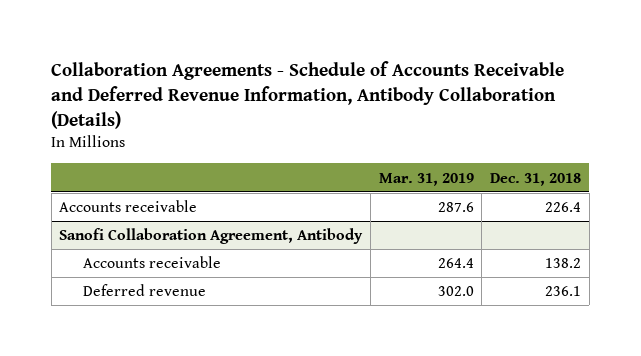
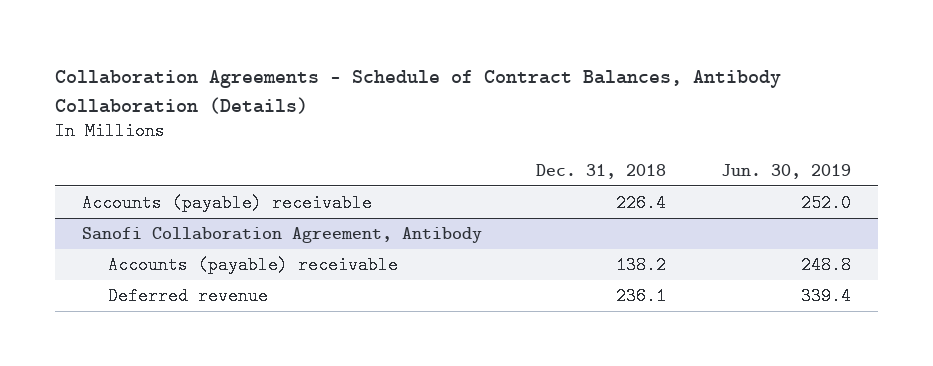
[51,61,565,129] Collaboration Agreements - Schedule of Accounts Receivable and Deferred Revenue Information, Antibody Collaboration (Details) -> [54,70,781,114] Collaboration Agreements - Schedule of Contract Balances, Antibody Collaboration (Details)
[378,172,474,186] Mar. 31, 2019 -> none
none -> [720,163,851,179] Jun. 30, 2019
[59,200,198,213] Accounts receivable -> [81,194,372,213] Accounts (payable) receivable
[83,256,222,269] Accounts receivable -> [108,256,399,275] Accounts (payable) receivable

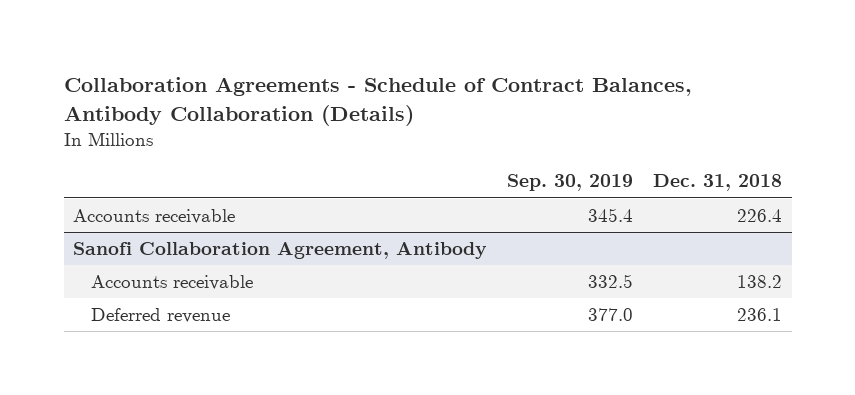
[720,163,851,179] Jun. 30, 2019 -> none
none -> [507,174,634,192] Sep. 30, 2019
[81,194,372,213] Accounts (payable) receivable -> [73,209,236,225] Accounts receivable
[108,256,399,275] Accounts (payable) receivable -> [90,275,253,291] Accounts receivable

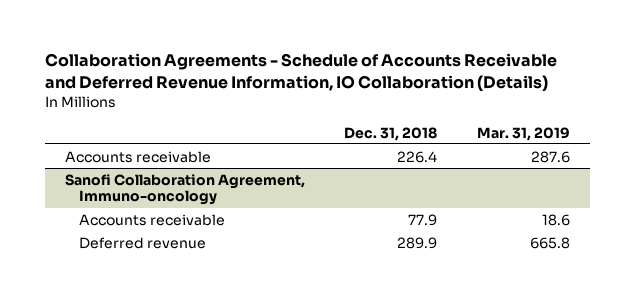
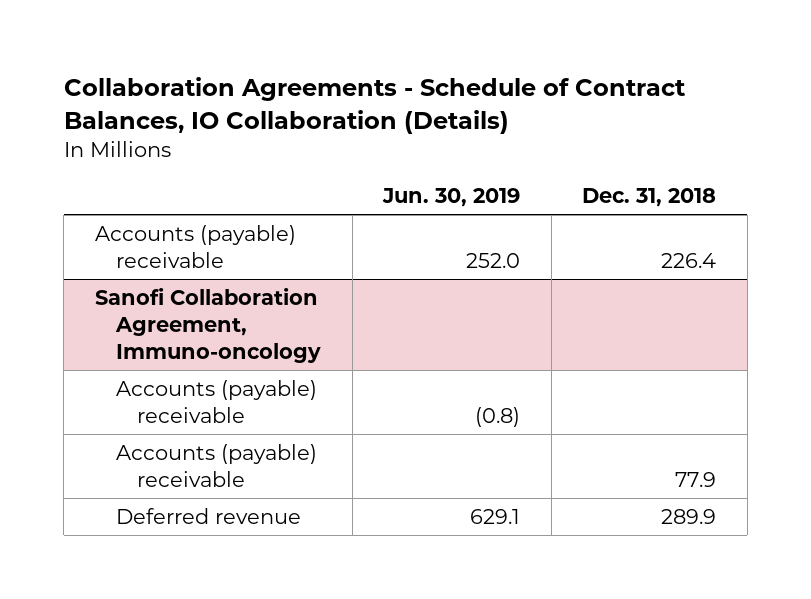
[44,53,557,92] Collaboration Agreements - Schedule of Accounts Receivable and Deferred Revenue Information, IO Collaboration (Details) -> [63,77,686,134] Collaboration Agreements - Schedule of Contract Balances, IO Collaboration (Details)
[476,126,570,141] Mar. 31, 2019 -> none
none -> [382,188,521,208] Jun. 30, 2019
[64,150,211,163] Accounts receivable -> [94,224,296,268] Accounts (payable) receivable
none -> [116,379,318,423] Accounts (payable) receivable
[79,213,226,226] Accounts receivable -> [116,443,318,487] Accounts (payable) receivable

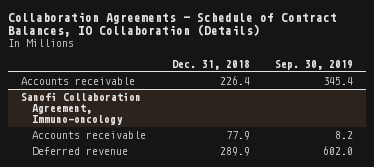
[382,188,521,208] Jun. 30, 2019 -> none
none -> [274,59,353,70] Sep. 30, 2019
[94,224,296,268] Accounts (payable) receivable -> [20,77,135,86] Accounts receivable
[116,379,318,423] Accounts (payable) receivable -> none
[116,443,318,487] Accounts (payable) receivable -> [32,131,147,140] Accounts receivable

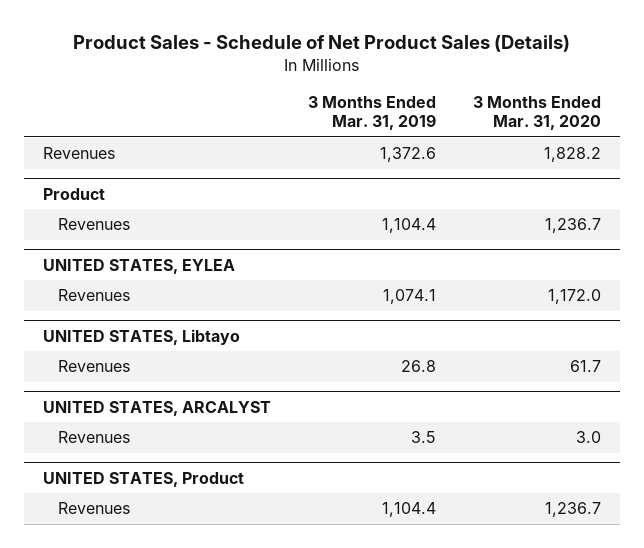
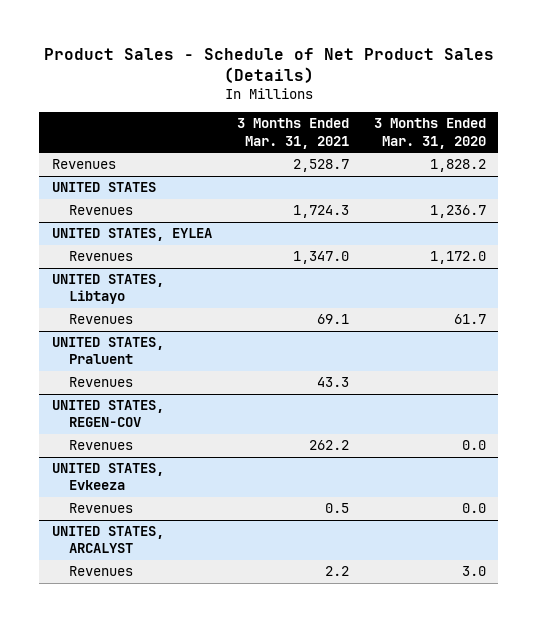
[308,96,437,131] 3 Months Ended Mar. 31, 2019 -> none
none -> [236,118,349,149] 3 Months Ended Mar. 31, 2021
[42,187,105,200] Product -> none
none -> [51,182,156,193] UNITED STATES
none -> [51,337,164,365] UNITED STATES, Praluent
none -> [68,377,133,388] Revenues
none -> [51,400,164,428] UNITED STATES, REGEN-COV
none -> [68,440,133,451] Revenues
none -> [51,463,164,491] UNITED STATES, Evkeeza
none -> [68,503,133,514] Revenues
[42,471,244,487] UNITED STATES, Product -> none
[58,502,131,515] Revenues -> none

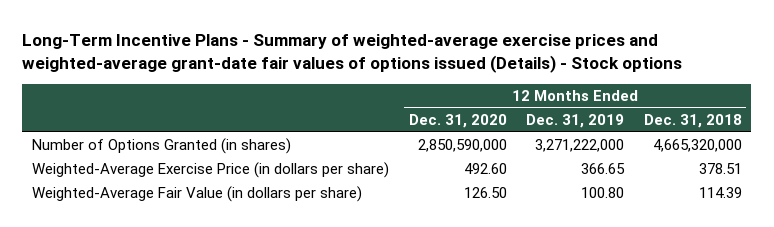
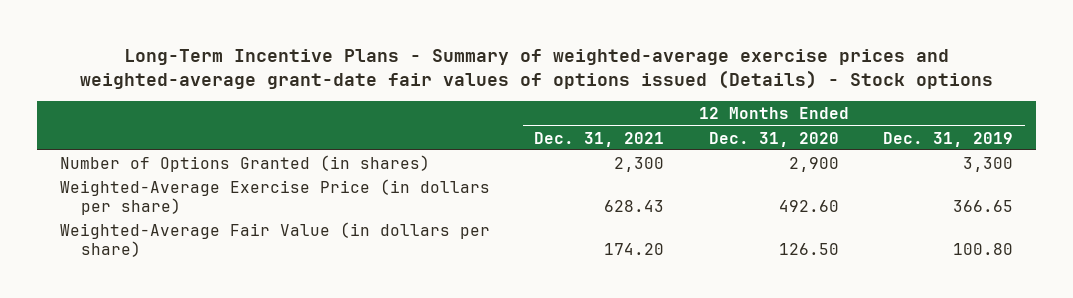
[643,114,742,129] Dec. 31, 2018 -> none
none -> [534,131,665,147] Dec. 31, 2021
[417,139,507,153] 2,850,590,000 -> [788,156,839,172] 2,900
[535,139,625,153] 3,271,222,000 -> [963,156,1014,172] 3,300

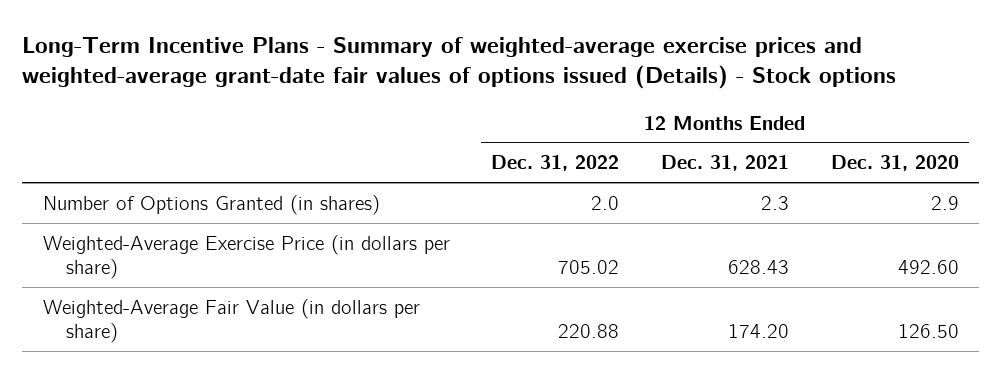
[883,131,1014,147] Dec. 31, 2019 -> none
none -> [491,155,620,172] Dec. 31, 2022
[614,156,665,172] 2,300 -> [760,195,789,210] 2.3
[788,156,839,172] 2,900 -> [930,195,959,210] 2.9

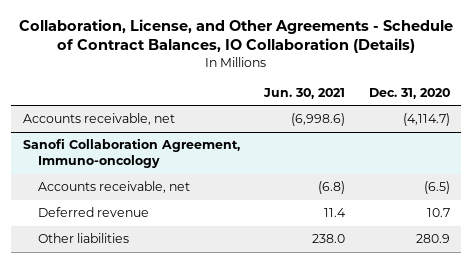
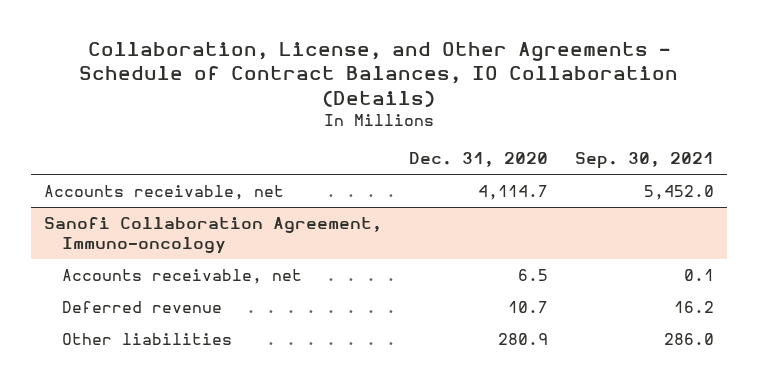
[262,87,345,99] Jun. 30, 2021 -> none
none -> [574,152,714,170] Sep. 30, 2021
[402,113,450,127] (4,114.7) -> [477,185,548,201] 4,114.7
[423,181,450,195] (6.5) -> [517,269,548,282] 6.5

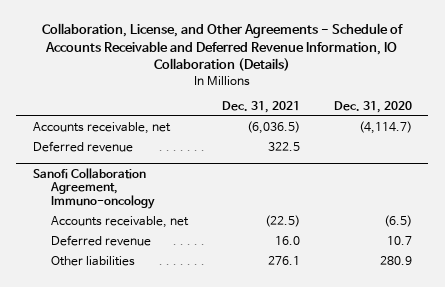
[78,41,678,107] Collaboration, License, and Other Agreements - Schedule of Contract Balances, IO Collaboration (Details) -> [42,23,404,72] Collaboration, License, and Other Agreements - Schedule of Accounts Receivable and Deferred Revenue Information, IO Collaboration (Details)
[574,152,714,170] Sep. 30, 2021 -> none
none -> [221,101,300,114] Dec. 31, 2021
[477,185,548,201] 4,114.7 -> [358,121,412,135] (4,114.7)
none -> [33,141,134,153] Deferred revenue
[517,269,548,282] 6.5 -> [383,215,412,228] (6.5)

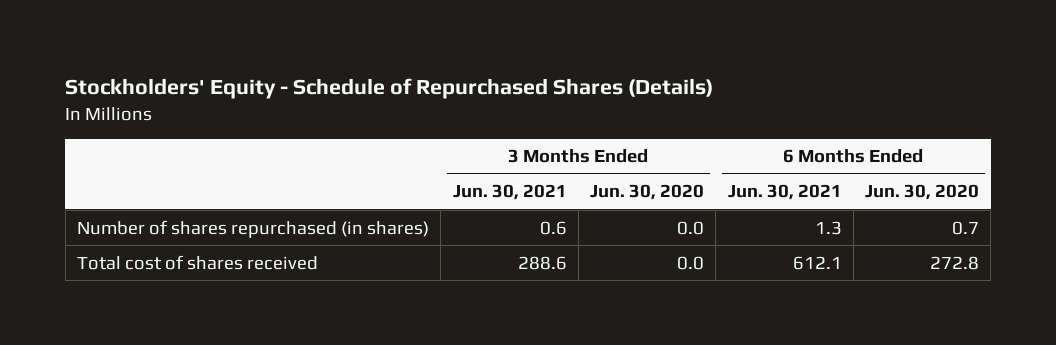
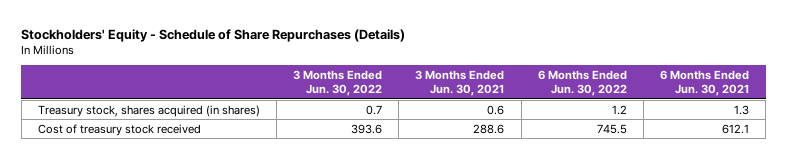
[65,78,714,100] Stockholders' Equity - Schedule of Repurchased Shares (Details) -> [21,28,406,42] Stockholders' Equity - Schedule of Share Repurchases (Details)
[590,184,705,201] Jun. 30, 2020 -> none
[865,184,980,201] Jun. 30, 2020 -> none
none -> [293,70,383,96] 3 Months Ended Jun. 30, 2022
none -> [537,70,627,96] 6 Months Ended Jun. 30, 2022
[77,219,430,238] Number of shares repurchased (in shares) -> [37,104,260,117] Treasury stock, shares acquired (in shares)
[77,254,319,270] Total cost of shares received -> [37,123,201,136] Cost of treasury stock received

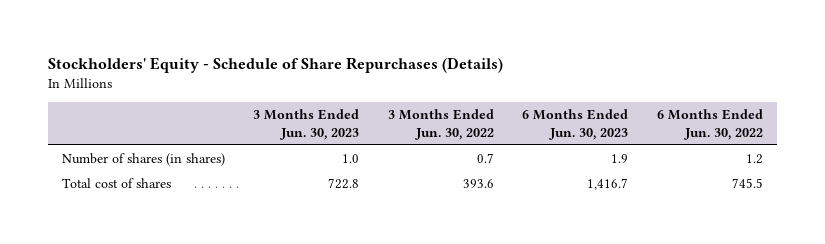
[415,70,505,96] 3 Months Ended Jun. 30, 2021 -> none
[659,70,749,96] 6 Months Ended Jun. 30, 2021 -> none
none -> [253,109,360,140] 3 Months Ended Jun. 30, 2023
none -> [522,109,629,140] 6 Months Ended Jun. 30, 2023
[37,104,260,117] Treasury stock, shares acquired (in shares) -> [61,153,225,167] Number of shares (in shares)
[37,123,201,136] Cost of treasury stock received -> [61,178,171,189] Total cost of shares

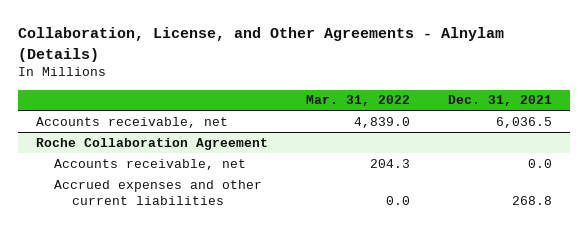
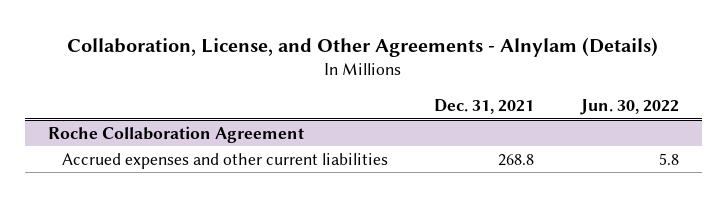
[305,95,410,107] Mar. 31, 2022 -> none
none -> [579,98,679,115] Jun. 30, 2022
[36,116,229,128] Accounts receivable, net -> none
[54,158,247,170] Accounts receivable, net -> none

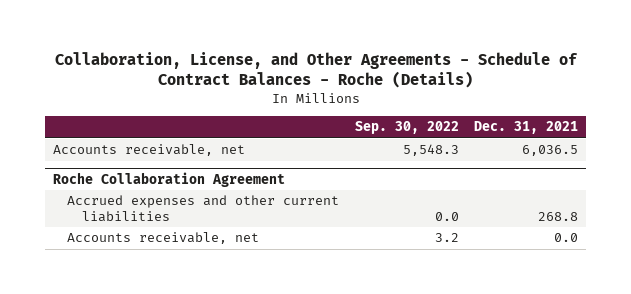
[67,36,659,57] Collaboration, License, and Other Agreements - Alnylam (Details) -> [54,52,578,89] Collaboration, License, and Other Agreements - Schedule of Contract Balances - Roche (Details)
[579,98,679,115] Jun. 30, 2022 -> none
none -> [354,121,459,135] Sep. 30, 2022
none -> [52,144,245,157] Accounts receivable, net
none -> [67,232,260,245] Accounts receivable, net

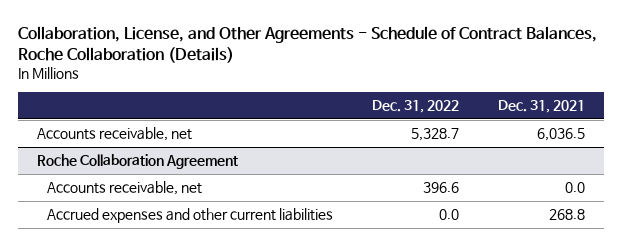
[54,52,578,89] Collaboration, License, and Other Agreements - Schedule of Contract Balances - Roche (Details) -> [17,25,597,63] Collaboration, License, and Other Agreements - Schedule of Contract Balances, Roche Collaboration (Details)
[354,121,459,135] Sep. 30, 2022 -> none
none -> [372,100,460,114] Dec. 31, 2022
[67,195,340,222] Accrued expenses and other current liabilities -> [47,208,334,224] Accrued expenses and other current liabilities

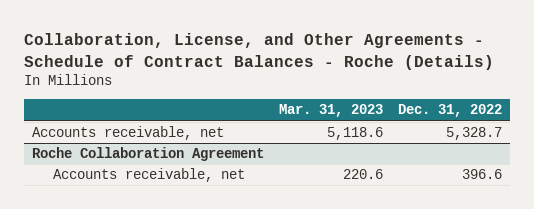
[17,25,597,63] Collaboration, License, and Other Agreements - Schedule of Contract Balances, Roche Collaboration (Details) -> [24,33,495,70] Collaboration, License, and Other Agreements - Schedule of Contract Balances - Roche (Details)
[497,100,585,114] Dec. 31, 2021 -> none
none -> [279,104,384,118] Mar. 31, 2023
[47,208,334,224] Accrued expenses and other current liabilities -> none

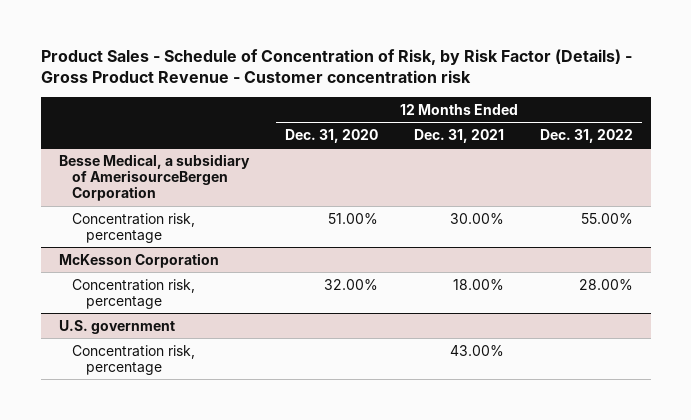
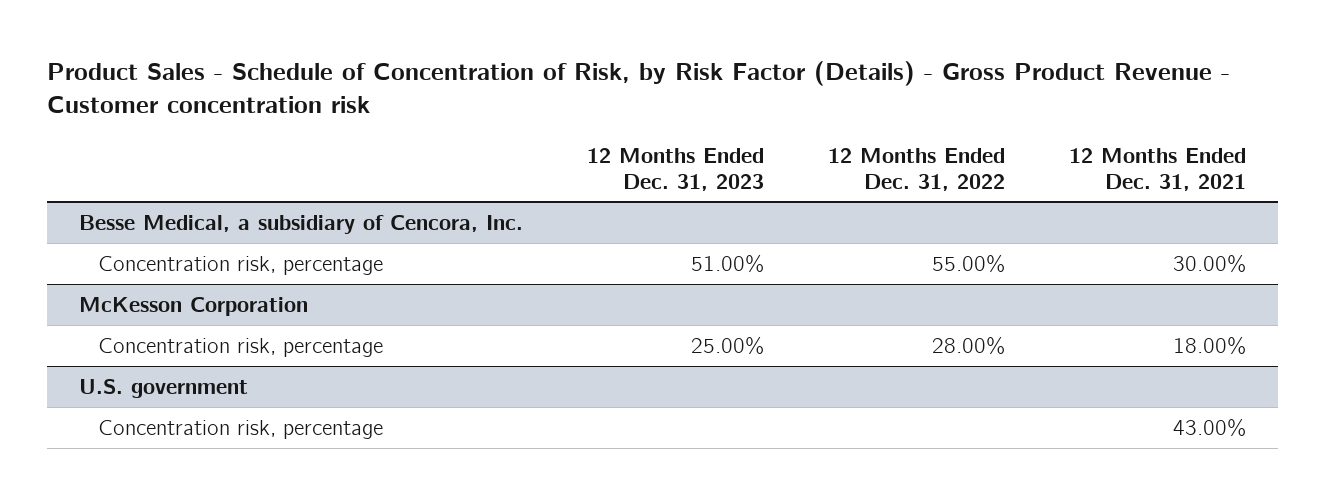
[284,128,378,143] Dec. 31, 2020 -> none
none -> [586,147,764,191] 12 Months Ended Dec. 31, 2023
[58,153,250,202] Besse Medical, a subsidiary of AmerisourceBergen Corporation -> [78,214,523,234] Besse Medical, a subsidiary of Cencora, Inc.

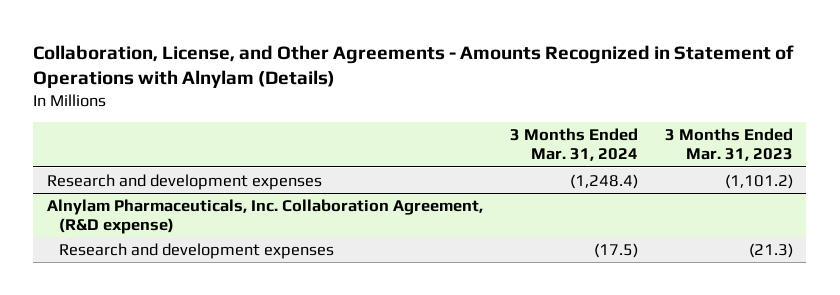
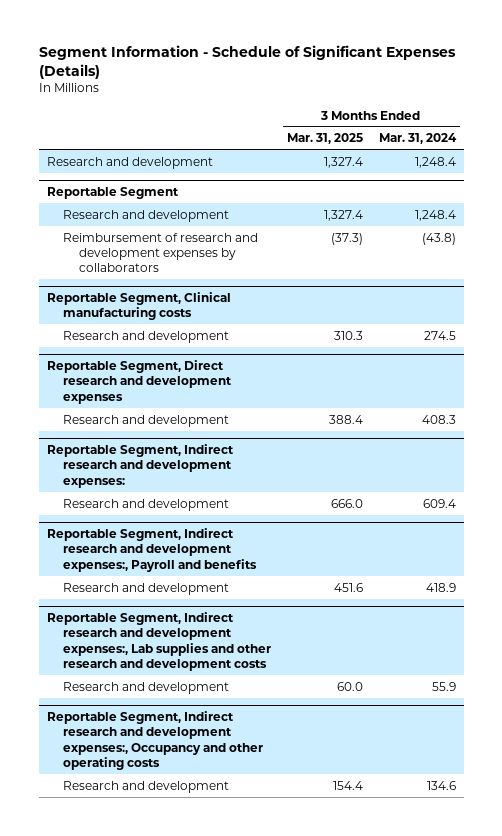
[33,44,795,89] Collaboration, License, and Other Agreements - Amounts Recognized in Statement of Operations with Alnylam (Details) -> [38,45,456,79] Segment Information - Schedule of Significant Expenses (Details)
[664,128,793,162] 3 Months Ended Mar. 31, 2023 -> none
none -> [286,133,363,145] Mar. 31, 2025
[46,198,483,234] Alnylam Pharmaceuticals, Inc. Collaboration Agreement, (R&D expense) -> none
[46,173,322,190] Research and development expenses -> [46,156,213,169] Research and development
[569,173,638,189] (1,248.4) -> [414,156,456,168] 1,248.4
none -> [46,187,179,200] Reportable Segment
[58,242,334,259] Research and development expenses -> [62,209,229,222] Research and development
[593,242,638,258] (17.5) -> [414,209,456,221] 1,248.4
none -> [62,232,258,272] Reimbursement of research and development expenses by collaborators
none -> [46,292,231,321] Reportable Segment, Clinical manufacturing costs
none -> [62,330,229,343] Research and development
none -> [46,360,232,404] Reportable Segment, Direct research and development expenses
none -> [62,414,229,427] Research and development
none -> [46,444,234,488] Reportable Segment, Indirect research and development expenses:
none -> [62,498,229,511] Research and development
none -> [46,528,257,572] Reportable Segment, Indirect research and development expenses:, Payroll and benefits
none -> [62,582,229,595] Research and development
none -> [46,612,271,671] Reportable Segment, Indirect research and development expenses:, Lab supplies and other research and development costs
none -> [62,681,229,694] Research and development
none -> [46,711,263,770] Reportable Segment, Indirect research and development expenses:, Occupancy and other operating costs
none -> [62,780,229,793] Research and development

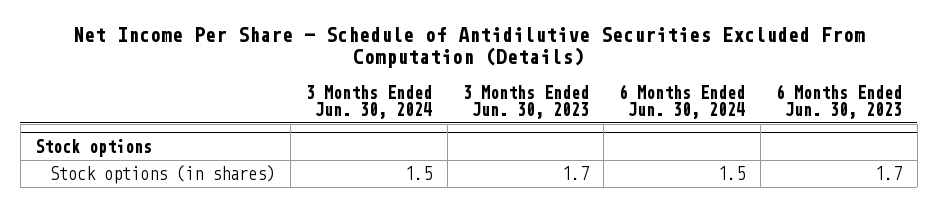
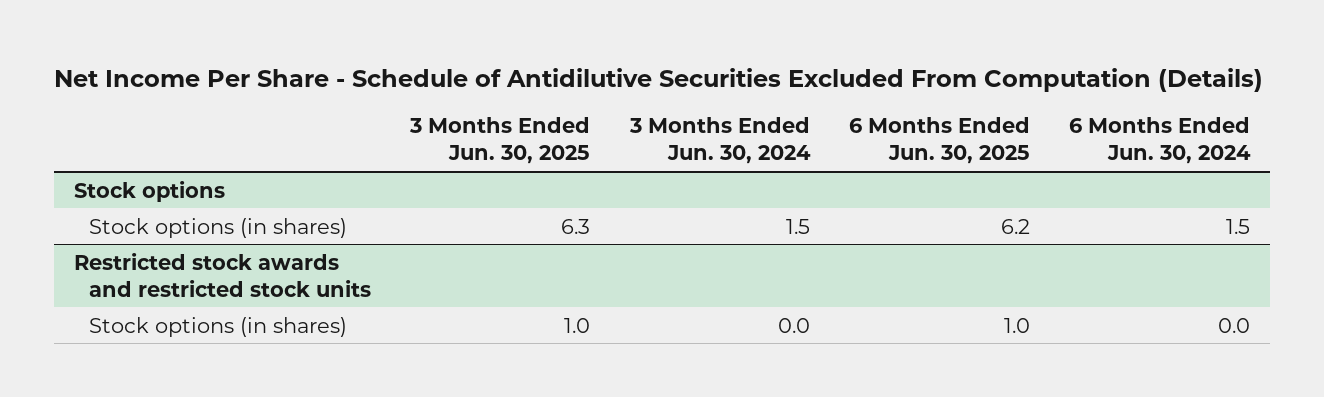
[462,84,589,119] 3 Months Ended Jun. 30, 2023 -> none
[775,83,902,119] 6 Months Ended Jun. 30, 2023 -> none
none -> [409,117,591,165] 3 Months Ended Jun. 30, 2025
none -> [848,117,1030,165] 6 Months Ended Jun. 30, 2025
none -> [73,252,372,297] Restricted stock awards and restricted stock units
none -> [89,316,348,337] Stock options (in shares)

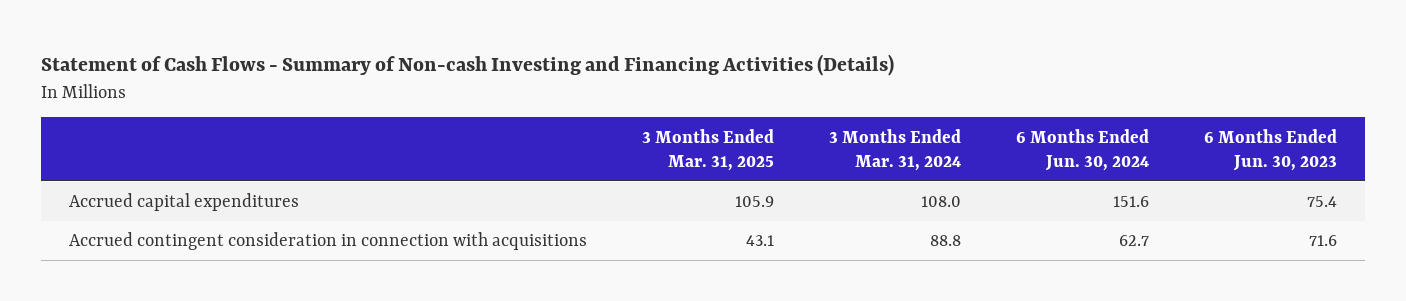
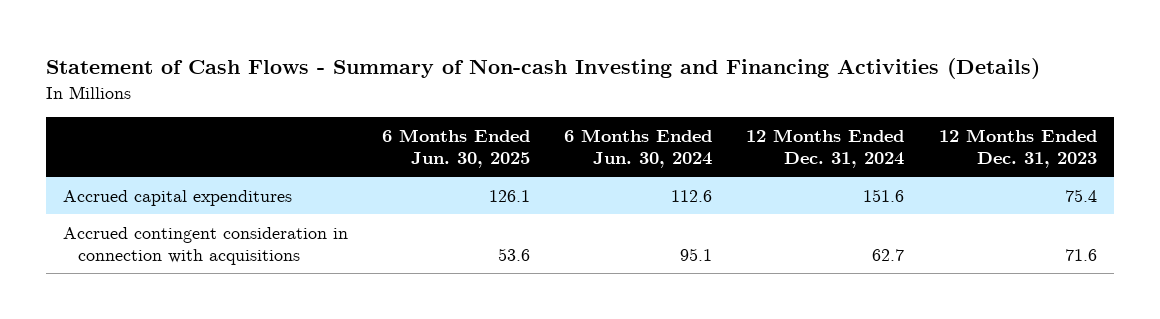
[641,128,774,171] 3 Months Ended Mar. 31, 2025 -> none
[829,128,962,171] 3 Months Ended Mar. 31, 2024 -> none
[1204,128,1338,171] 6 Months Ended Jun. 30, 2023 -> none
none -> [382,128,531,169] 6 Months Ended Jun. 30, 2025
none -> [746,128,905,169] 12 Months Ended Dec. 31, 2024
none -> [938,128,1097,169] 12 Months Ended Dec. 31, 2023
[1113,196,1150,208] 151.6 -> [671,189,713,202] 112.6
[1119,235,1150,247] 62.7 -> [680,248,713,262] 95.1

